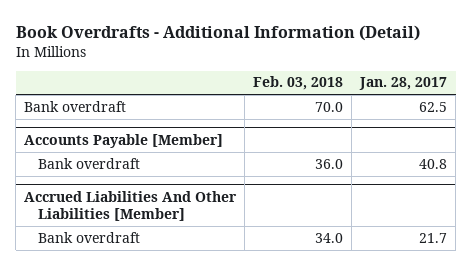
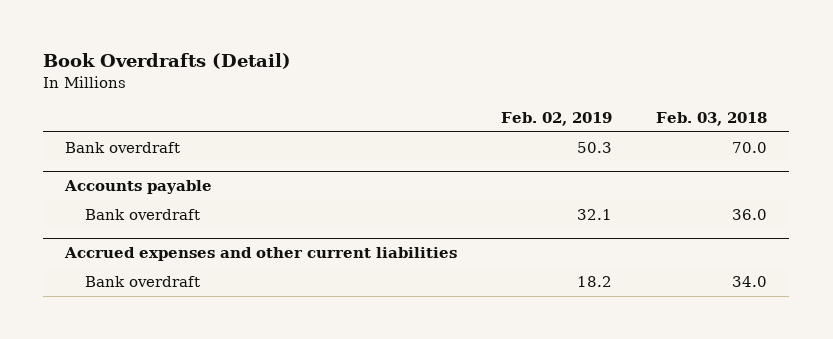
[15,24,420,41] Book Overdrafts - Additional Information (Detail) -> [43,53,292,70] Book Overdrafts (Detail)
[359,77,448,91] Jan. 28, 2017 -> none
none -> [501,111,613,126] Feb. 02, 2019
[24,133,224,148] Accounts Payable [Member] -> [64,180,213,195] Accounts payable
[24,190,238,222] Accrued Liabilities And Other Liabilities [Member] -> [64,247,458,262] Accrued expenses and other current liabilities

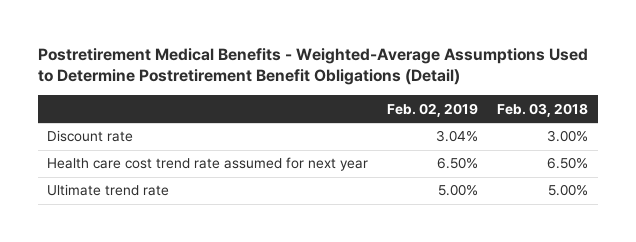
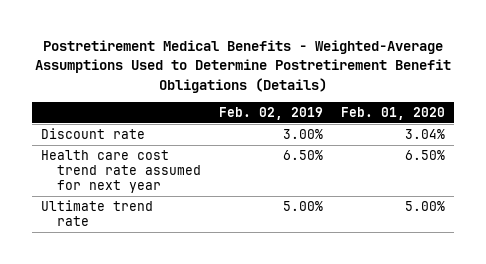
[37,47,588,86] Postretirement Medical Benefits - Weighted-Average Assumptions Used to Determine Postretirement Benefit Obligations (Detail) -> [34,40,451,93] Postretirement Medical Benefits - Weighted-Average Assumptions Used to Determine Postretirement Benefit Obligations (Details)
[497,102,589,117] Feb. 03, 2018 -> none
none -> [340,106,445,120] Feb. 01, 2020
[436,130,479,143] 3.04% -> [282,128,323,139] 3.00%

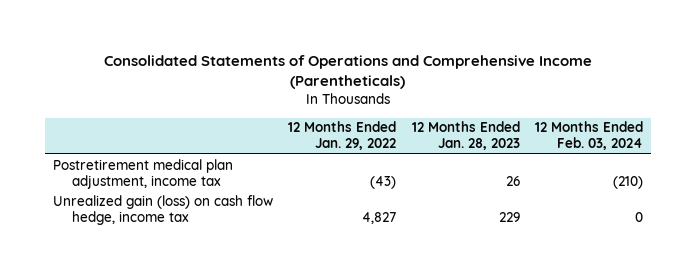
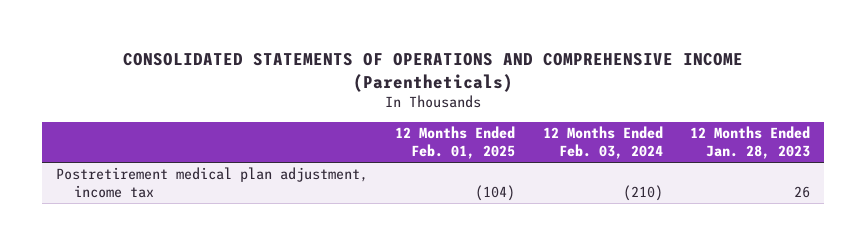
[103,54,592,90] Consolidated Statements of Operations and Comprehensive Income (Parentheticals) -> [122,52,743,92] CONSOLIDATED STATEMENTS OF OPERATIONS AND COMPREHENSIVE INCOME (Parentheticals)
[288,121,397,151] 12 Months Ended Jan. 29, 2022 -> none
none -> [395,126,516,160] 12 Months Ended Feb. 01, 2025
[52,194,273,225] Unrealized gain (loss) on cash flow hedge, income tax -> none

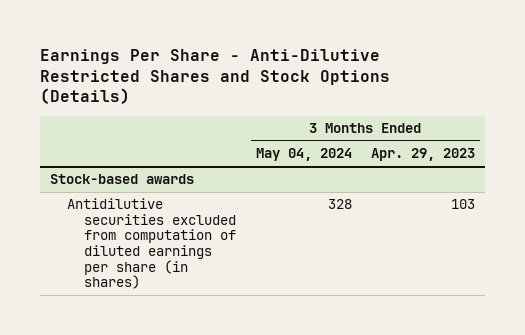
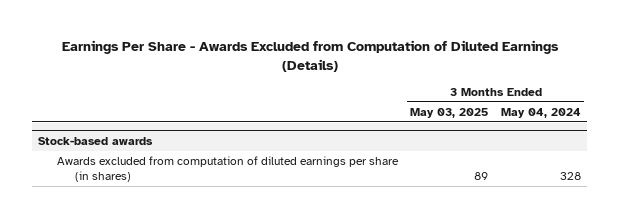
[39,48,390,105] Earnings Per Share - Anti-Dilutive Restricted Shares and Stock Options (Details) -> [61,39,559,72] Earnings Per Share - Awards Excluded from Computation of Diluted Earnings (Details)
[371,148,476,162] Apr. 29, 2023 -> none
none -> [410,108,489,119] May 03, 2025
[66,198,236,290] Antidilutive securities excluded from computation of diluted earnings per share (in shares) -> [56,156,399,183] Awards excluded from computation of diluted earnings per share (in shares)

